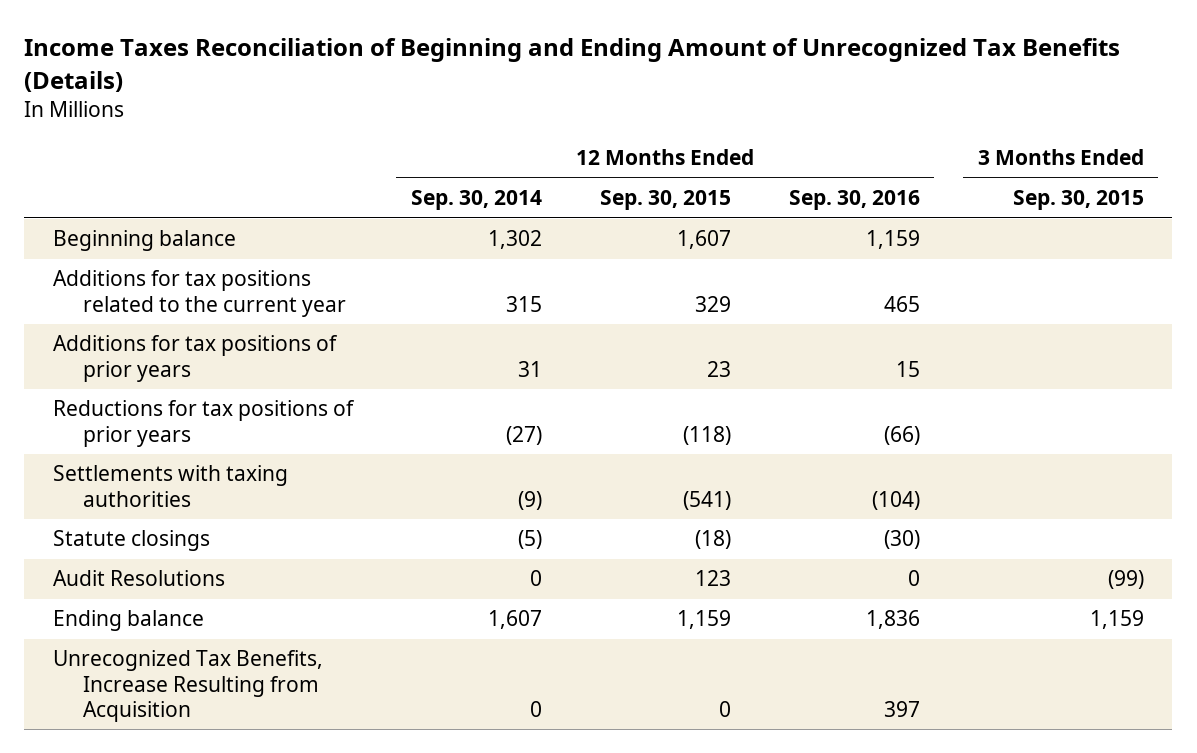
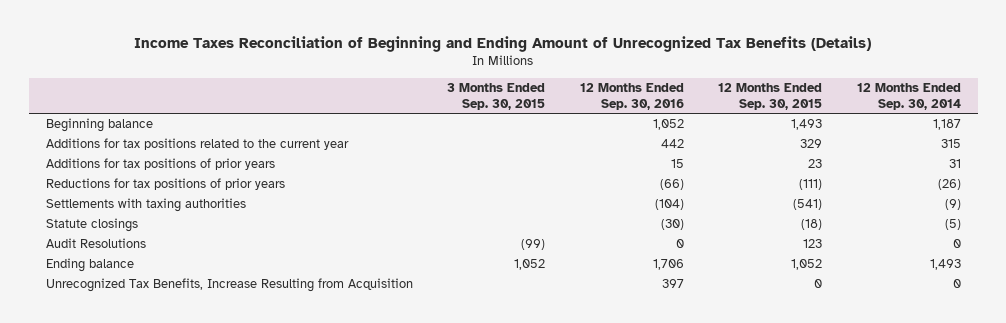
[487,230,542,250] 1,302 -> [932,119,961,131] 1,187
[676,230,731,250] 1,607 -> [791,119,823,131] 1,493
[865,230,920,250] 1,159 -> [652,119,684,131] 1,052
[883,295,920,312] 465 -> [660,139,684,149] 442
[505,425,542,445] (27) -> [937,179,961,191] (26)
[682,425,731,445] (118) -> [799,179,823,191] (111)
[487,610,542,630] 1,607 -> [929,259,961,271] 1,493
[676,610,731,630] 1,159 -> [791,259,823,271] 1,052
[865,610,920,630] 1,836 -> [652,259,684,271] 1,706
[1089,610,1144,630] 1,159 -> [514,259,546,271] 1,052

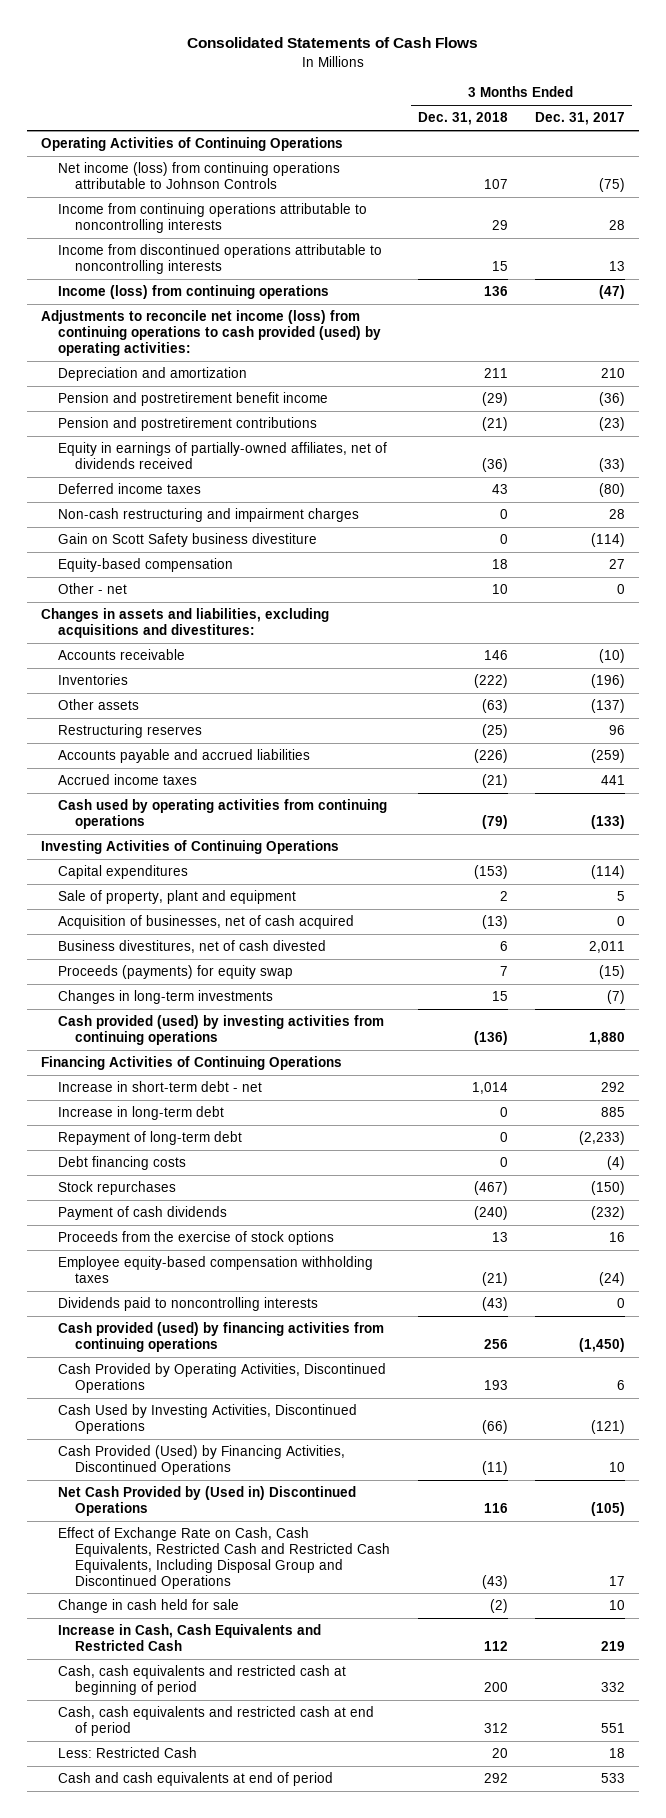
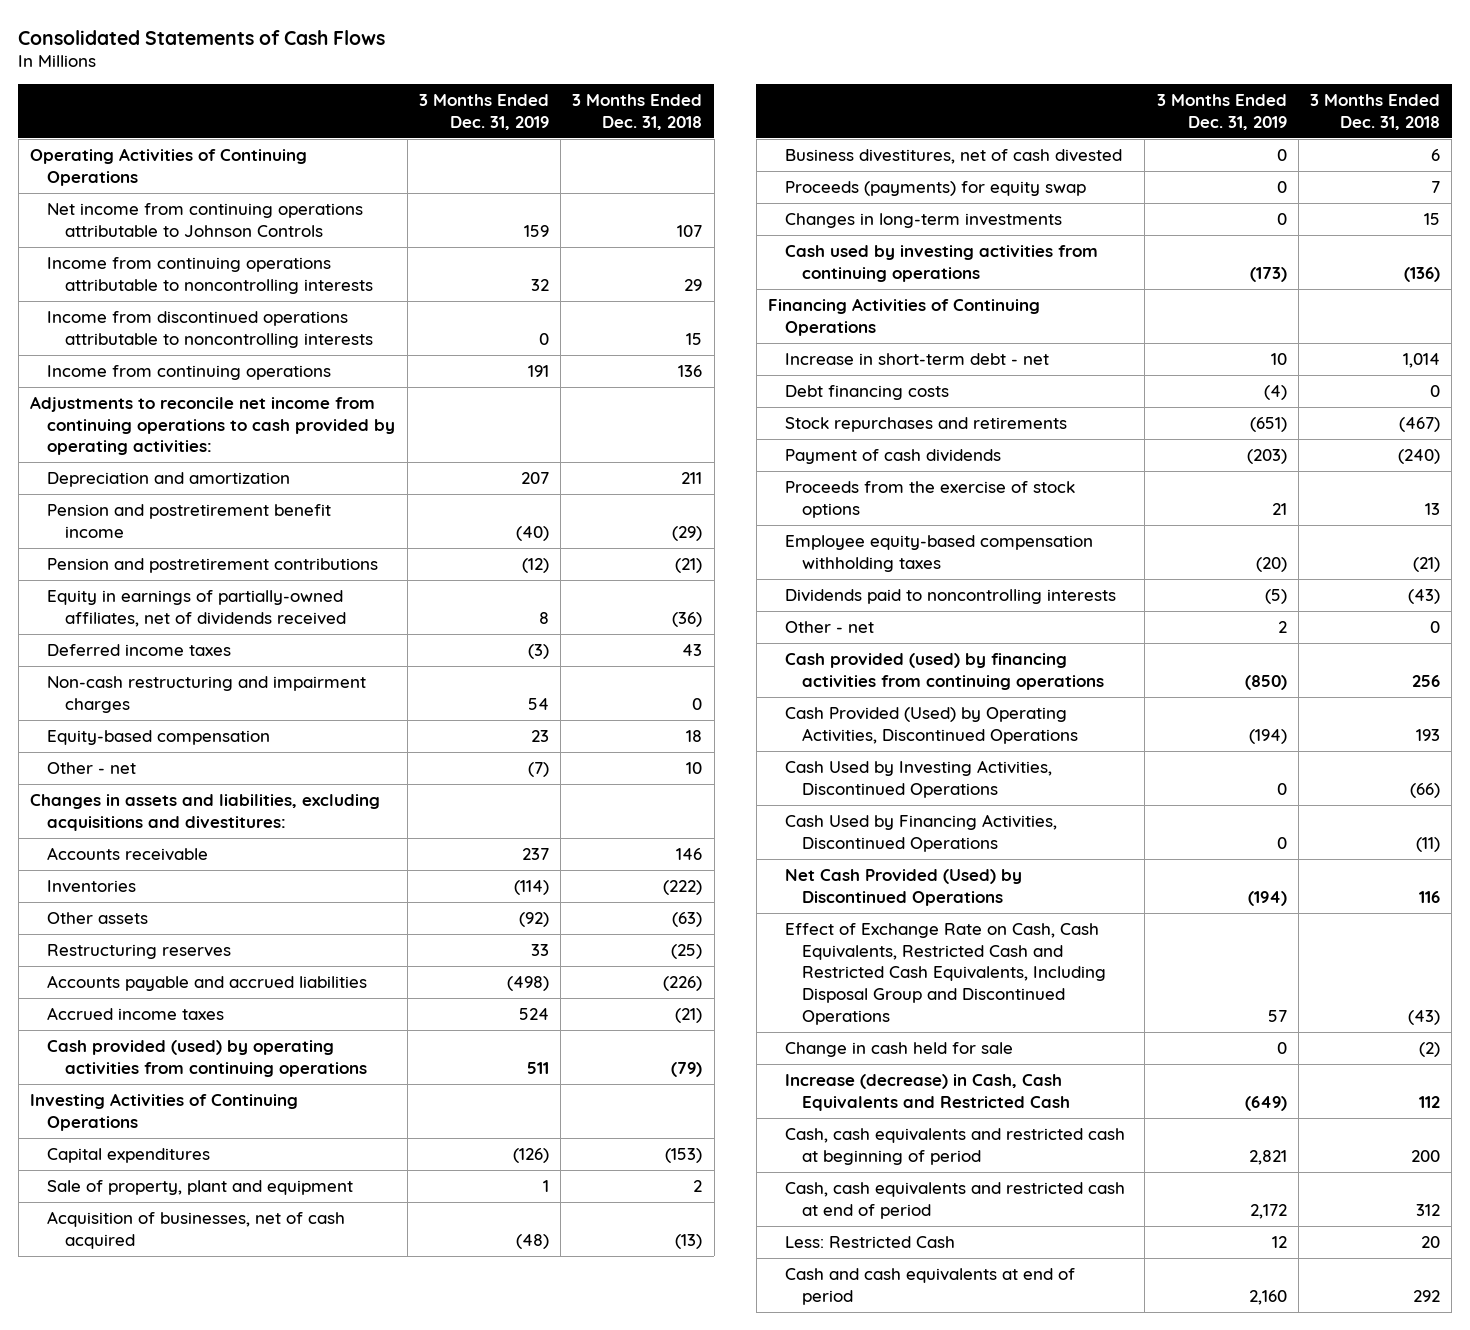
[535,112,626,126] Dec. 31, 2017 -> none
none -> [418,94,549,130] 3 Months Ended Dec. 31, 2019
[57,162,340,189] Net income (loss) from continuing operations attributable to Johnson Controls -> [47,202,364,237] Net income from continuing operations attributable to Johnson Controls
[57,285,329,300] Income (loss) from continuing operations -> [47,364,332,380] Income from continuing operations
[40,310,381,356] Adjustments to reconcile net income (loss) from continuing operations to cash provided (used) by operating activities: -> [30,395,396,456] Adjustments to reconcile net income from continuing operations to cash provided by operating activities:
[57,533,317,548] Gain on Scott Safety business divestiture -> none
[57,799,387,829] Cash used by operating activities from continuing operations -> [47,1039,367,1077] Cash provided (used) by operating activities from continuing operations
[57,1015,384,1045] Cash provided (used) by investing activities from continuing operations -> [785,244,1099,282] Cash used by investing activities from continuing operations
[57,1106,224,1121] Increase in long-term debt -> none
[57,1131,242,1146] Repayment of long-term debt -> none
[57,1181,176,1196] Stock repurchases -> [785,416,1068,432] Stock repurchases and retirements
none -> [785,620,875,633] Other - net
[57,1363,386,1393] Cash Provided by Operating Activities, Discontinued Operations -> [785,706,1079,744] Cash Provided (Used) by Operating Activities, Discontinued Operations
[57,1445,345,1475] Cash Provided (Used) by Financing Activities, Discontinued Operations -> [785,813,1058,852] Cash Used by Financing Activities, Discontinued Operations
[57,1486,356,1516] Net Cash Provided by (Used in) Discontinued Operations -> [785,868,1023,906] Net Cash Provided (Used) by Discontinued Operations
[57,1624,321,1651] Increase in Cash, Cash Equivalents and Restricted Cash -> [785,1073,1071,1111] Increase (decrease) in Cash, Cash Equivalents and Restricted Cash

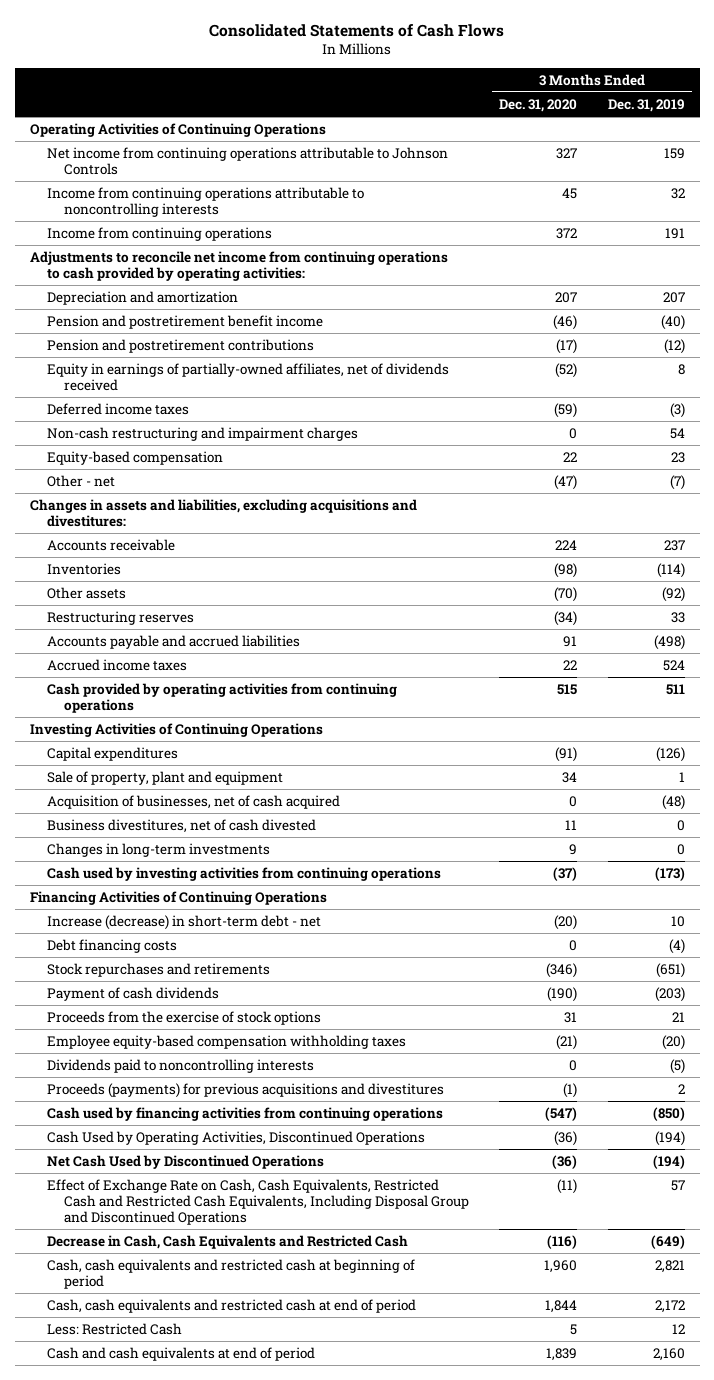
[572,94,703,130] 3 Months Ended Dec. 31, 2018 -> none
none -> [499,99,578,113] Dec. 31, 2020
[47,310,373,348] Income from discontinued operations attributable to noncontrolling interests -> none
[47,1039,367,1077] Cash provided (used) by operating activities from continuing operations -> [46,683,397,714] Cash provided by operating activities from continuing operations
[785,180,1087,196] Proceeds (payments) for equity swap -> none
[785,352,1050,365] Increase in short-term debt - net -> [46,915,321,931] Increase (decrease) in short-term debt - net
[785,620,875,633] Other - net -> none
[785,759,1053,798] Cash Used by Investing Activities, Discontinued Operations -> none
[785,813,1058,852] Cash Used by Financing Activities, Discontinued Operations -> none
none -> [46,1083,444,1099] Proceeds (payments) for previous acquisitions and divestitures
[785,652,1105,690] Cash provided (used) by financing activities from continuing operations -> [46,1107,443,1122] Cash used by financing activities from continuing operations
[785,706,1079,744] Cash Provided (Used) by Operating Activities, Discontinued Operations -> [46,1131,425,1146] Cash Used by Operating Activities, Discontinued Operations
[785,868,1023,906] Net Cash Provided (Used) by Discontinued Operations -> [46,1155,324,1170] Net Cash Used by Discontinued Operations
[785,1041,1014,1057] Change in cash held for sale -> none
[785,1073,1071,1111] Increase (decrease) in Cash, Cash Equivalents and Restricted Cash -> [46,1235,408,1250] Decrease in Cash, Cash Equivalents and Restricted Cash

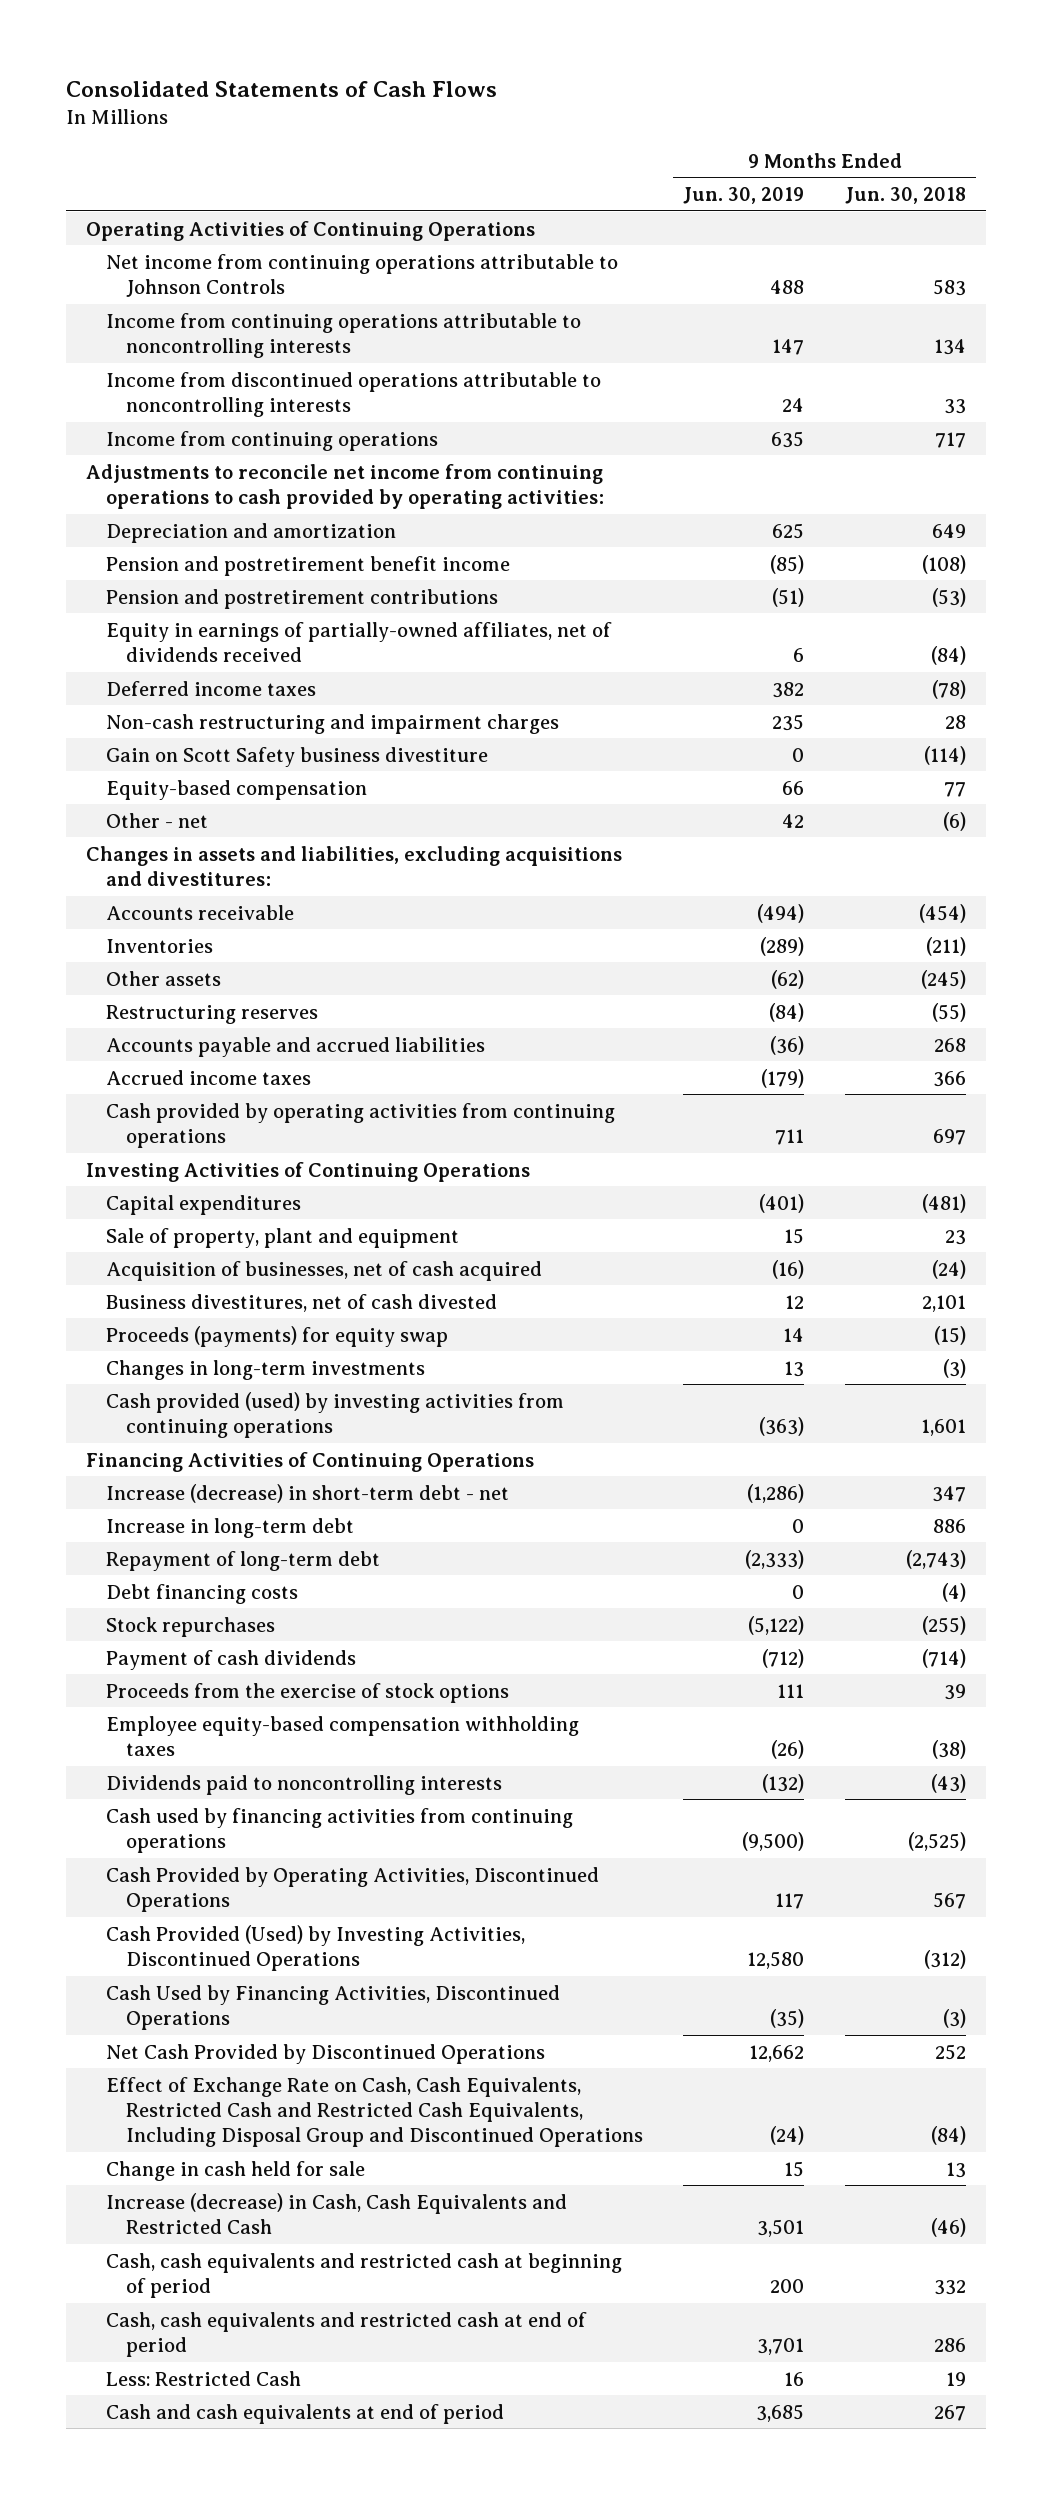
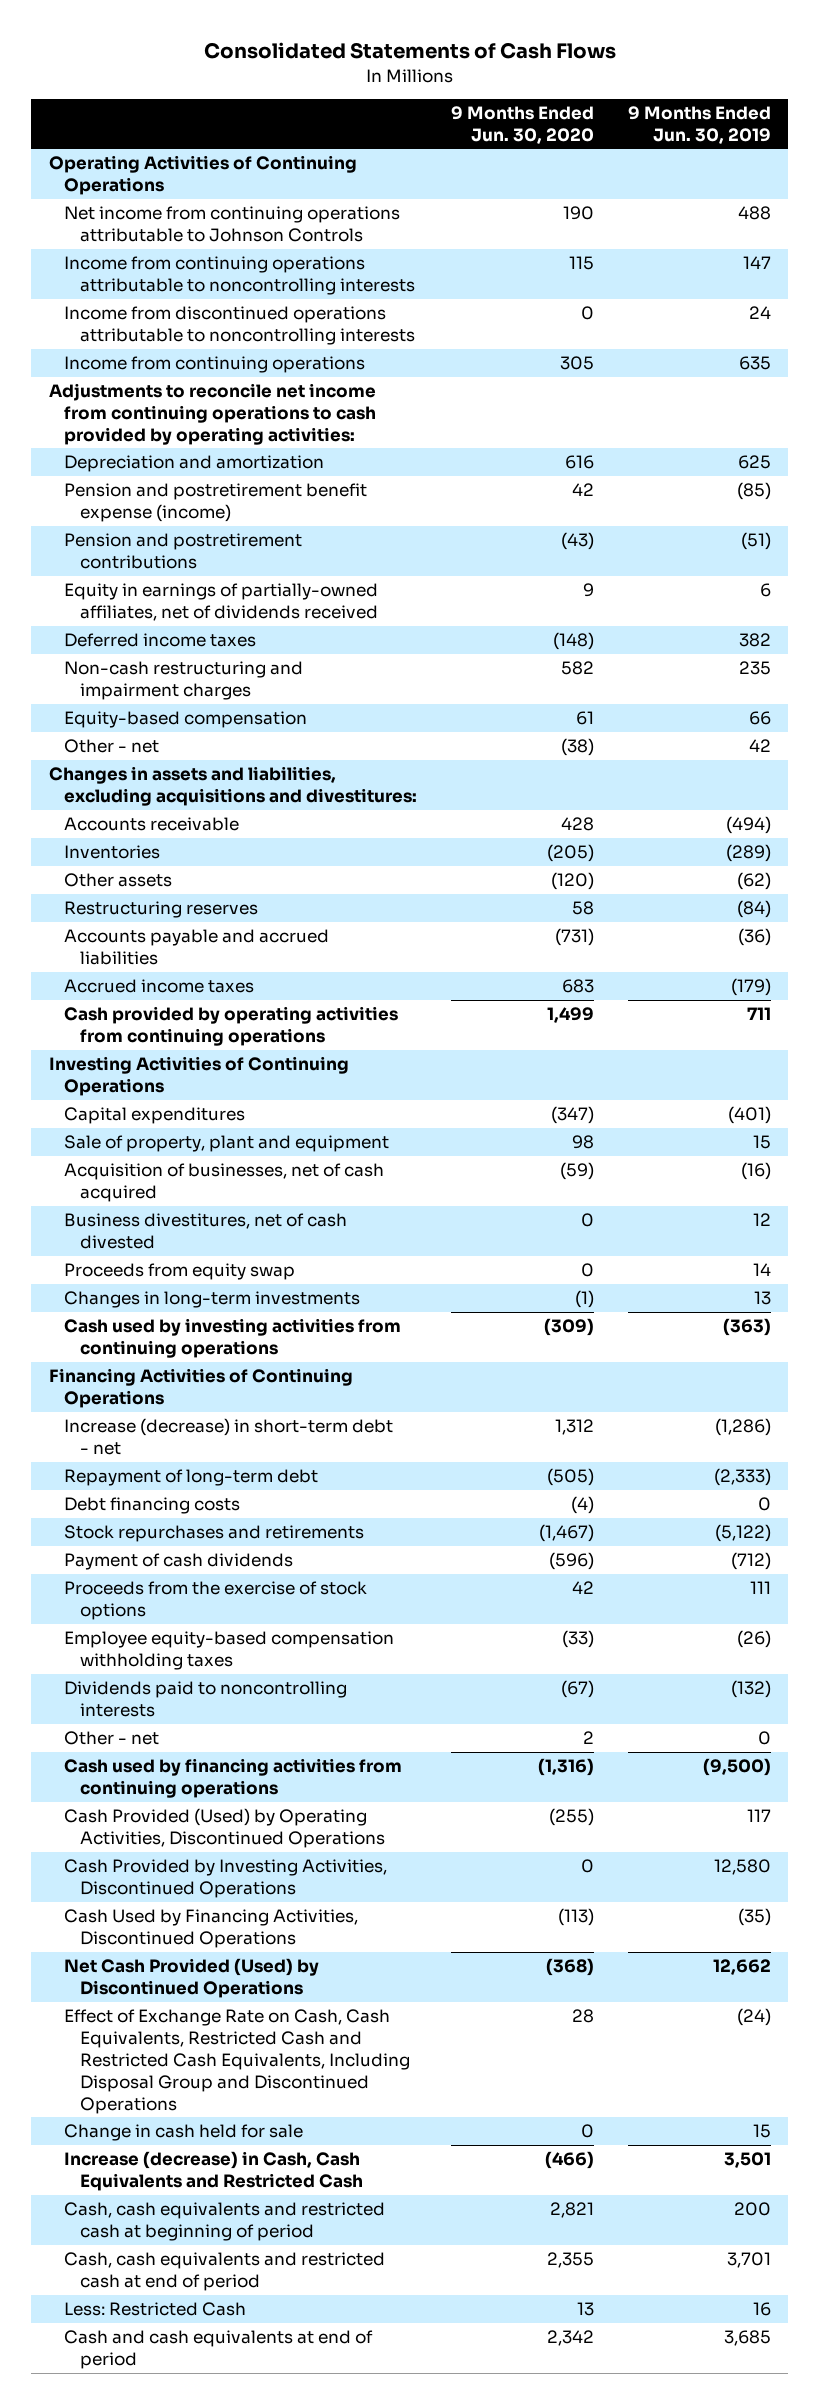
[844,186,966,204] Jun. 30, 2018 -> none
none -> [451,105,595,144] 9 Months Ended Jun. 30, 2020
[106,555,511,576] Pension and postretirement benefit income -> [64,483,368,523] Pension and postretirement benefit expense (income)
[106,746,489,767] Gain on Scott Safety business divestiture -> none
[106,1325,449,1347] Proceeds (payments) for equity swap -> [64,1263,296,1281] Proceeds from equity swap
[106,1391,565,1438] Cash provided (used) by investing activities from continuing operations -> [64,1318,402,1359] Cash used by investing activities from continuing operations
[106,1517,355,1538] Increase in long-term debt -> none
[106,1616,276,1637] Stock repurchases -> [64,1525,365,1543] Stock repurchases and retirements
none -> [64,1731,160,1746] Other - net
[106,1866,600,1912] Cash Provided by Operating Activities, Discontinued Operations -> [64,1808,385,1849] Cash Provided (Used) by Operating Activities, Discontinued Operations
[106,1924,526,1971] Cash Provided (Used) by Investing Activities, Discontinued Operations -> [64,1859,388,1899] Cash Provided by Investing Activities, Discontinued Operations
[106,2043,546,2064] Net Cash Provided by Discontinued Operations -> [64,1958,320,1999] Net Cash Provided (Used) by Discontinued Operations

